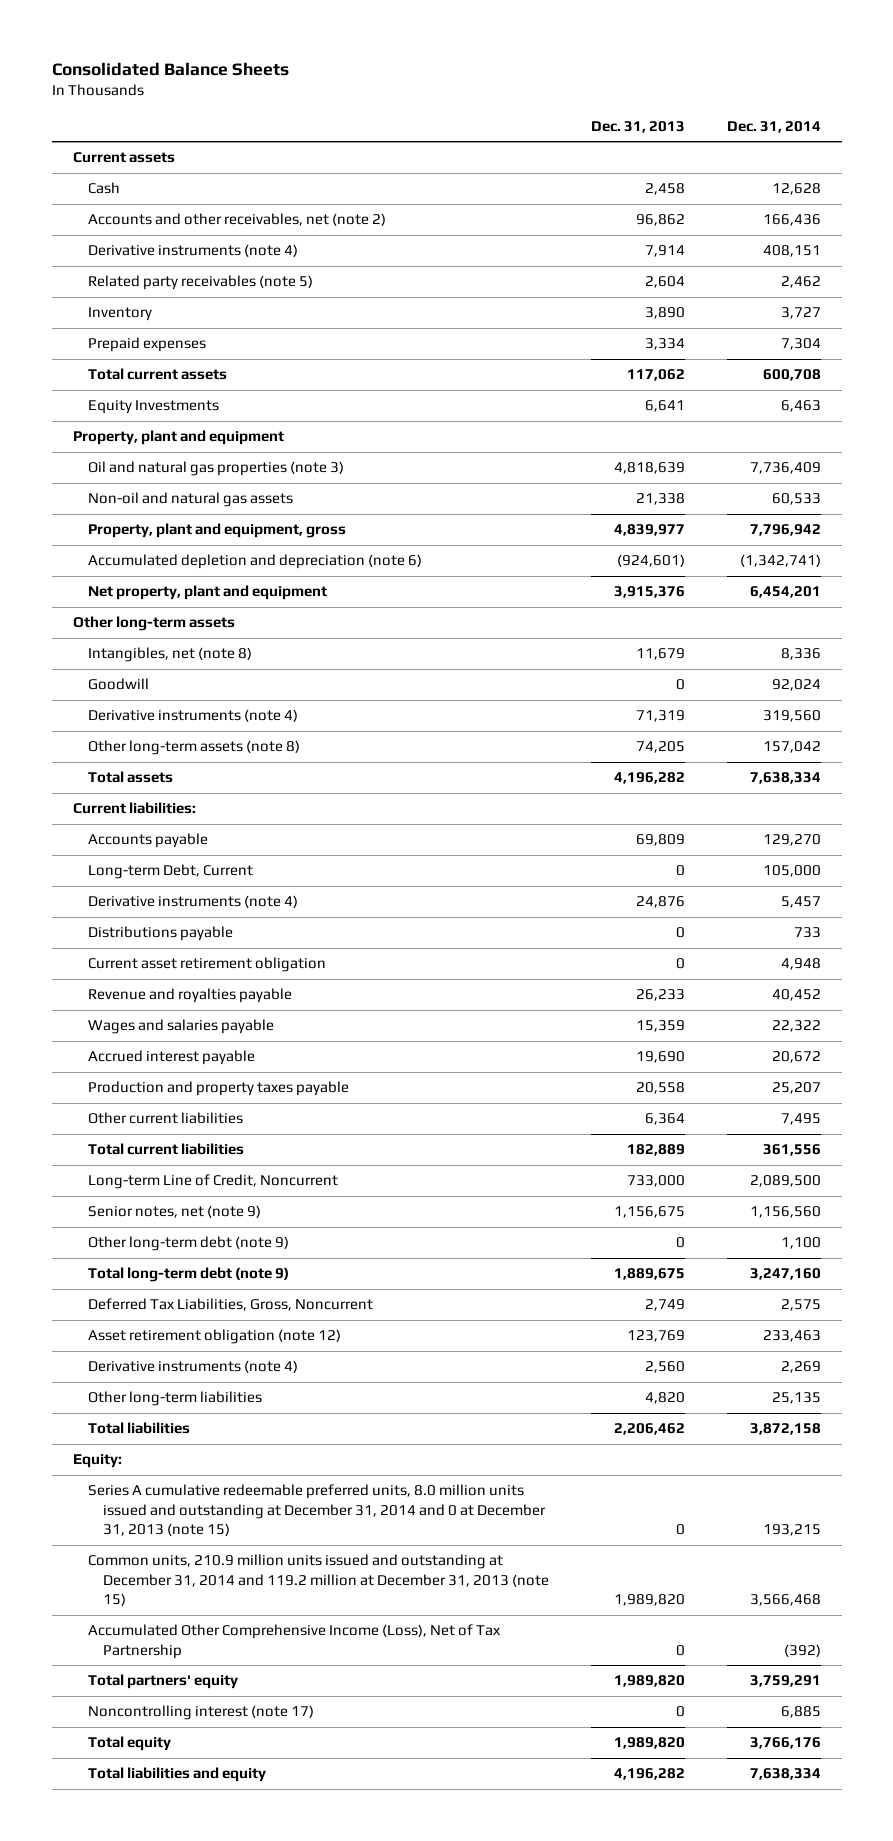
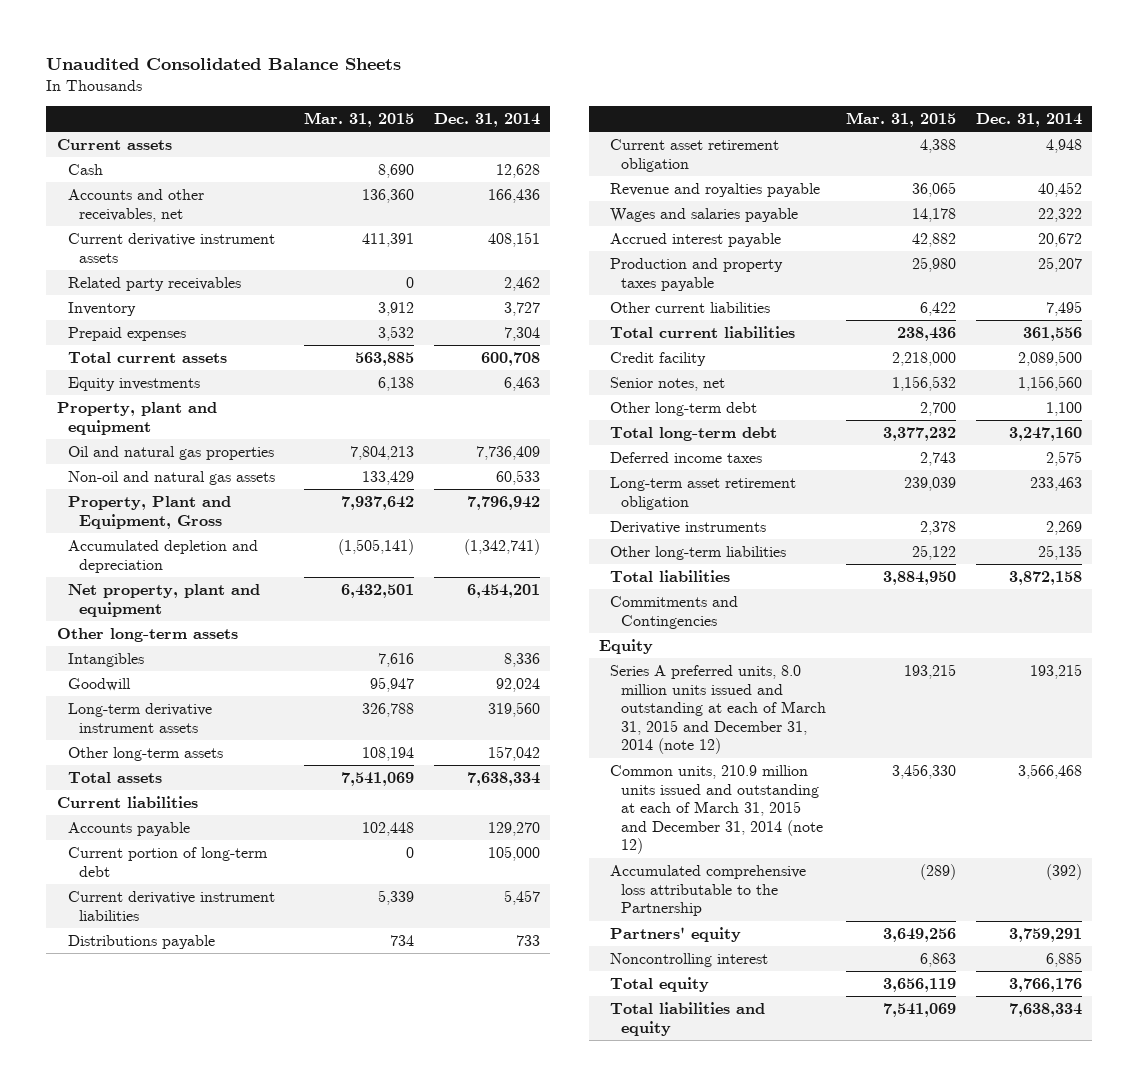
[51,61,289,76] Consolidated Balance Sheets -> [46,58,402,71] Unaudited Consolidated Balance Sheets
[590,120,685,133] Dec. 31, 2013 -> none
none -> [304,111,415,127] Mar. 31, 2015
[87,213,386,227] Accounts and other receivables, net (note 2) -> [67,188,204,222] Accounts and other receivables, net
[87,244,298,258] Derivative instruments (note 4) -> [67,232,275,263] Current derivative instrument assets
[87,275,313,291] Related party receivables (note 5) -> [67,276,241,291] Related party receivables
[87,400,219,415] Equity Investments -> [67,376,200,391] Equity investments
[87,461,344,477] Oil and natural gas properties (note 3) -> [67,445,274,460] Oil and natural gas properties
[87,523,346,539] Property, plant and equipment, gross -> [67,495,231,529] Property, Plant and Equipment, Gross
[87,554,422,570] Accumulated depletion and depreciation (note 6) -> [67,539,258,573] Accumulated depletion and depreciation
[87,647,252,663] Intangibles, net (note 8) -> [67,652,144,667] Intangibles
[87,709,298,723] Derivative instruments (note 4) -> [67,702,212,733] Long-term derivative instrument assets
[87,740,300,756] Other long-term assets (note 8) -> [67,746,223,761] Other long-term assets
[72,802,196,815] Current liabilities: -> [56,795,198,808] Current liabilities
[87,864,253,880] Long-term Debt, Current -> [67,846,268,877] Current portion of long-term debt
[87,895,298,909] Derivative instruments (note 4) -> [67,890,275,921] Current derivative instrument liabilities
[87,1174,338,1190] Long-term Line of Credit, Noncurrent -> [609,351,706,366] Credit facility
[87,1205,261,1219] Senior notes, net (note 9) -> [609,376,725,391] Senior notes, net
[87,1236,289,1252] Other long-term debt (note 9) -> [609,401,757,416] Other long-term debt
[87,1267,289,1283] Total long-term debt (note 9) -> [609,426,777,441] Total long-term debt
[87,1298,373,1312] Deferred Tax Liabilities, Gross, Noncurrent -> [609,451,762,463] Deferred income taxes
[87,1329,341,1345] Asset retirement obligation (note 12) -> [609,476,796,510] Long-term asset retirement obligation
[87,1360,298,1374] Derivative instruments (note 4) -> [609,520,766,534] Derivative instruments
none -> [609,595,738,629] Commitments and Contingencies
[72,1454,122,1469] Equity: -> [598,638,653,654] Equity
[87,1484,546,1536] Series A cumulative redeemable preferred units, 8.0 million units issued and outstanding at December 31, 2014 and 0 at December 31, 2013 (note 15) -> [609,664,827,755] Series A preferred units, 8.0 million units issued and outstanding at each of March 31, 2015 and December 31, 2014 (note 12)
[87,1554,549,1606] Common units, 210.9 million units issued and outstanding at December 31, 2014 and 119.2 million at December 31, 2013 (note 15) -> [609,764,824,855] Common units, 210.9 million units issued and outstanding at each of March 31, 2015 and December 31, 2014 (note 12)
[87,1624,501,1659] Accumulated Other Comprehensive Income (Loss), Net of Tax Partnership -> [609,864,806,917] Accumulated comprehensive loss attributable to the Partnership
[87,1674,238,1690] Total partners' equity -> [609,926,741,942] Partners' equity
[87,1705,314,1721] Noncontrolling interest (note 17) -> [609,952,768,967] Noncontrolling interest

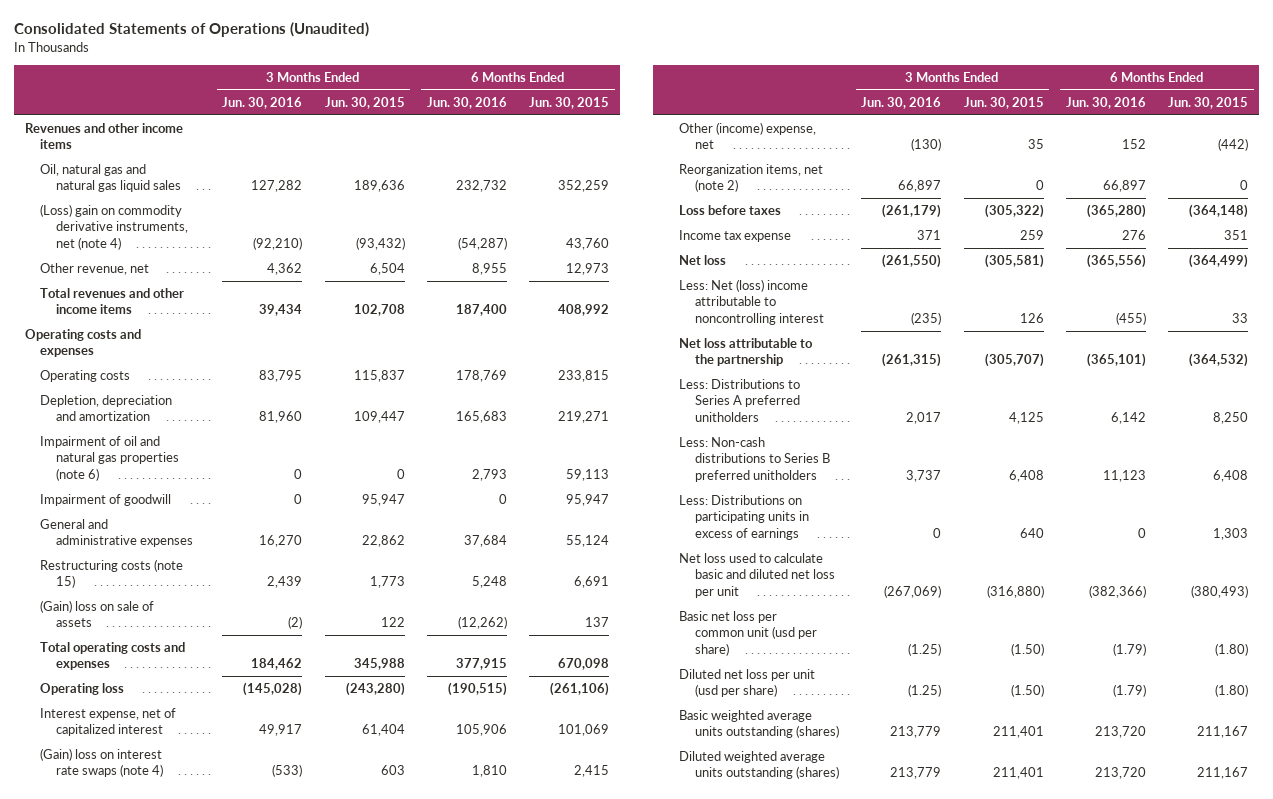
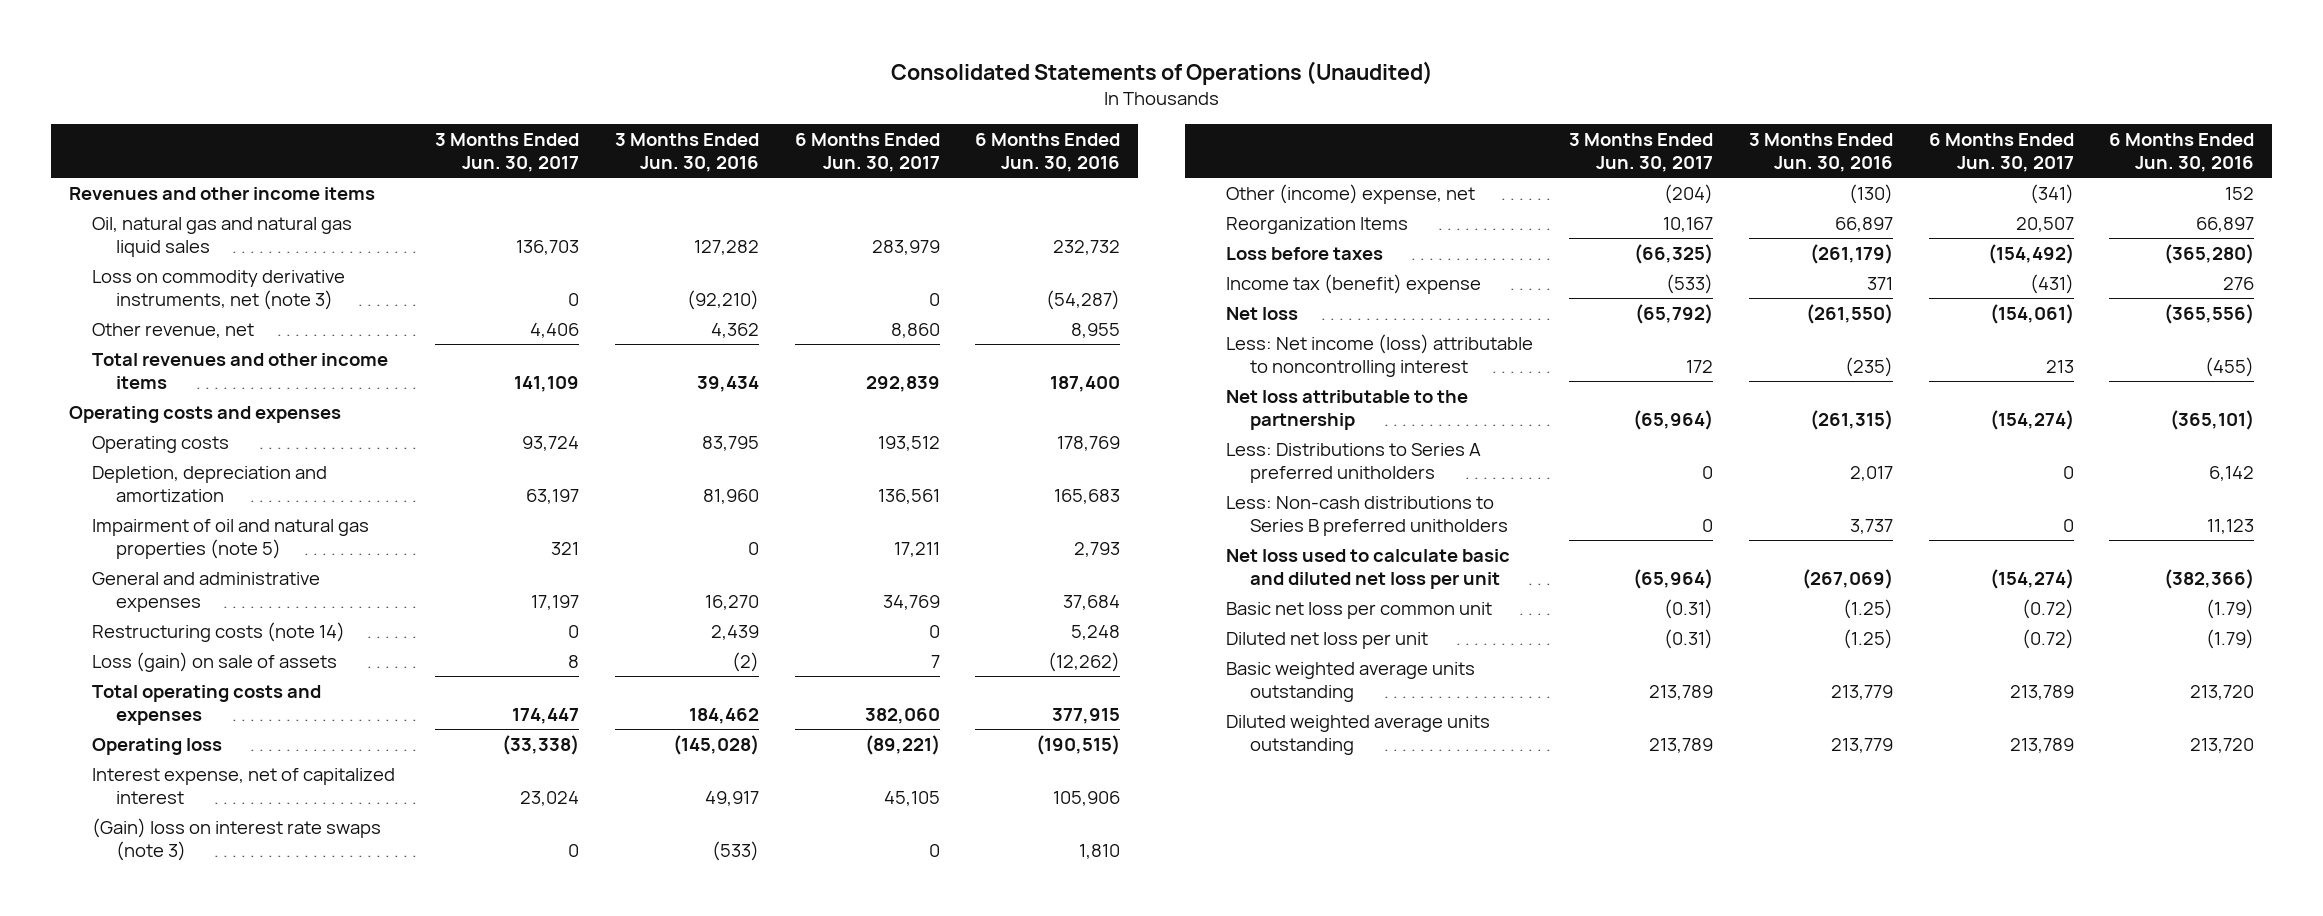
[324,96,405,109] Jun. 30, 2015 -> none
[529,96,610,109] Jun. 30, 2015 -> none
none -> [435,132,580,173] 3 Months Ended Jun. 30, 2017
none -> [794,132,940,173] 6 Months Ended Jun. 30, 2017
[40,204,188,250] (Loss) gain on commodity derivative instruments, net (note 4) -> [92,269,346,311] Loss on commodity derivative instruments, net (note 3)
[40,494,172,507] Impairment of goodwill -> none
[40,436,179,481] Impairment of oil and natural gas properties (note 6) -> [92,518,370,560] Impairment of oil and natural gas properties (note 5)
[40,559,184,589] Restructuring costs (note 15) -> [92,621,346,642] Restructuring costs (note 14)
[40,600,155,628] (Gain) loss on sale of assets -> [92,651,338,672] Loss (gain) on sale of assets
[40,748,163,778] (Gain) loss on interest rate swaps (note 4) -> [92,817,382,862] (Gain) loss on interest rate swaps (note 3)
[679,164,824,193] Reorganization items, net (note 2) -> [1226,216,1409,234] Reorganization Items
[679,230,792,243] Income tax expense -> [1226,273,1482,294] Income tax (benefit) expense
[679,279,824,325] Less: Net (loss) income attributable to noncontrolling interest -> [1226,333,1534,378] Less: Net income (loss) attributable to noncontrolling interest
[679,495,809,540] Less: Distributions on participating units in excess of earnings -> none
[679,611,817,656] Basic net loss per common unit (usd per share) -> [1226,601,1493,619] Basic net loss per common unit
[679,669,816,698] Diluted net loss per unit (usd per share) -> [1226,631,1429,649] Diluted net loss per unit
[679,710,839,739] Basic weighted average units outstanding (shares) -> [1226,661,1476,703] Basic weighted average units outstanding
[679,751,839,780] Diluted weighted average units outstanding (shares) -> [1226,714,1491,756] Diluted weighted average units outstanding

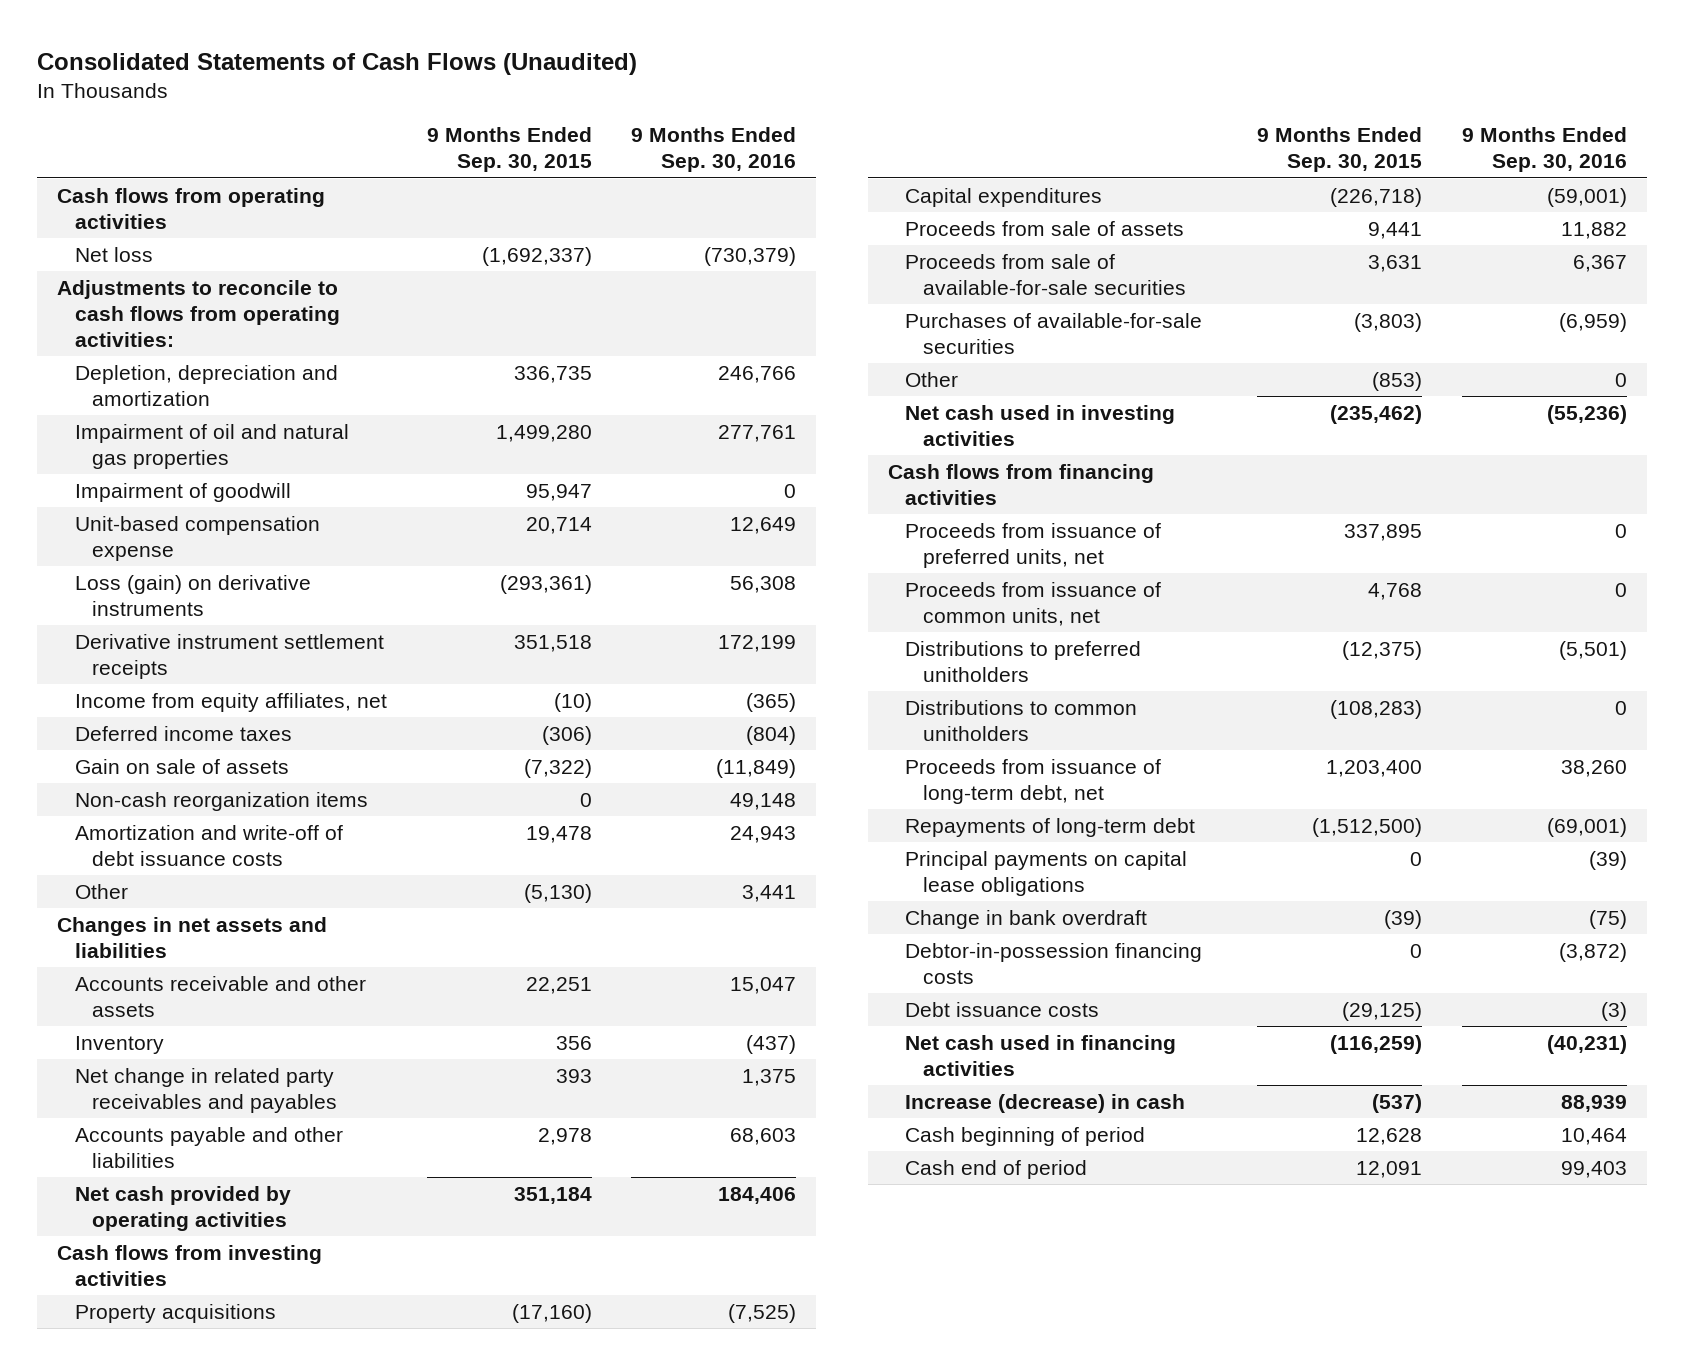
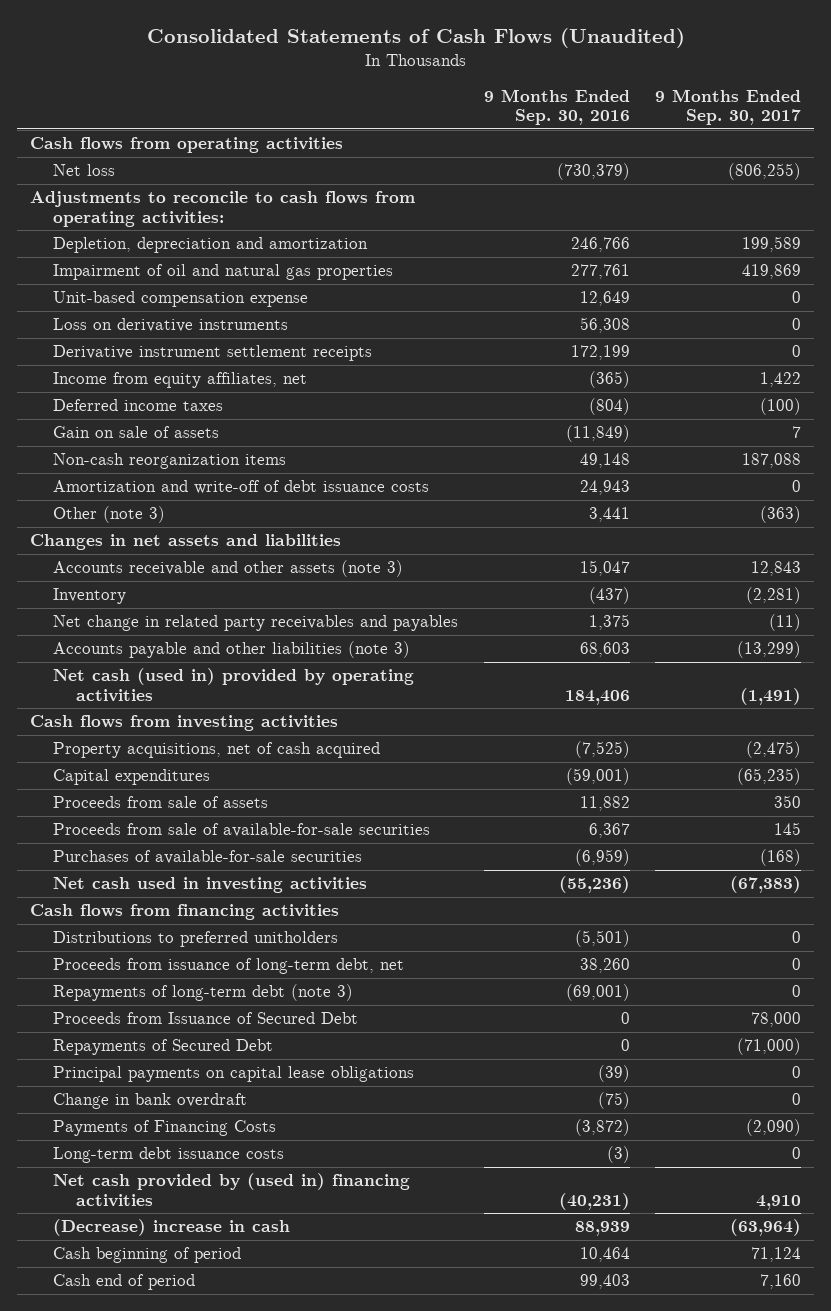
[426,127,592,173] 9 Months Ended Sep. 30, 2015 -> none
none -> [655,88,802,126] 9 Months Ended Sep. 30, 2017
[74,482,291,502] Impairment of goodwill -> none
[74,574,311,616] Loss (gain) on derivative instruments -> [52,318,288,333] Loss on derivative instruments
[74,883,128,899] Other -> [52,506,165,524] Other (note 3)
[74,975,366,1017] Accounts receivable and other assets -> [52,560,403,578] Accounts receivable and other assets (note 3)
[74,1126,343,1168] Accounts payable and other liabilities -> [52,641,410,659] Accounts payable and other liabilities (note 3)
[74,1185,291,1231] Net cash provided by operating activities -> [52,668,414,702] Net cash (used in) provided by operating activities
[74,1303,276,1323] Property acquisitions -> [52,742,380,759] Property acquisitions, net of cash acquired
[905,371,959,387] Other -> none
[905,522,1162,568] Proceeds from issuance of preferred units, net -> none
[905,581,1162,626] Proceeds from issuance of common units, net -> none
[905,699,1138,741] Distributions to common unitholders -> none
[905,817,1196,837] Repayments of long-term debt -> [52,984,353,1002] Repayments of long-term debt (note 3)
none -> [52,1012,358,1025] Proceeds from Issuance of Secured Debt
none -> [52,1039,273,1056] Repayments of Secured Debt
[905,942,1203,984] Debtor-in-possession financing costs -> [52,1120,276,1137] Payments of Financing Costs
[905,1001,1100,1017] Debt issuance costs -> [52,1147,284,1164] Long-term debt issuance costs
[905,1034,1177,1076] Net cash used in financing activities -> [52,1173,410,1207] Net cash provided by (used in) financing activities
[905,1093,1186,1113] Increase (decrease) in cash -> [52,1219,290,1237] (Decrease) increase in cash

